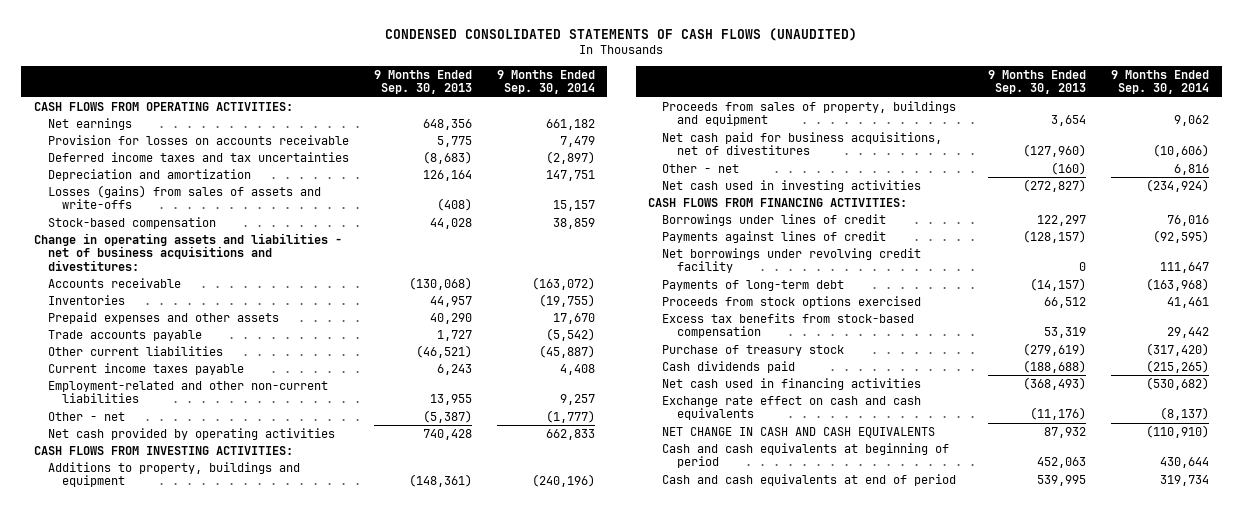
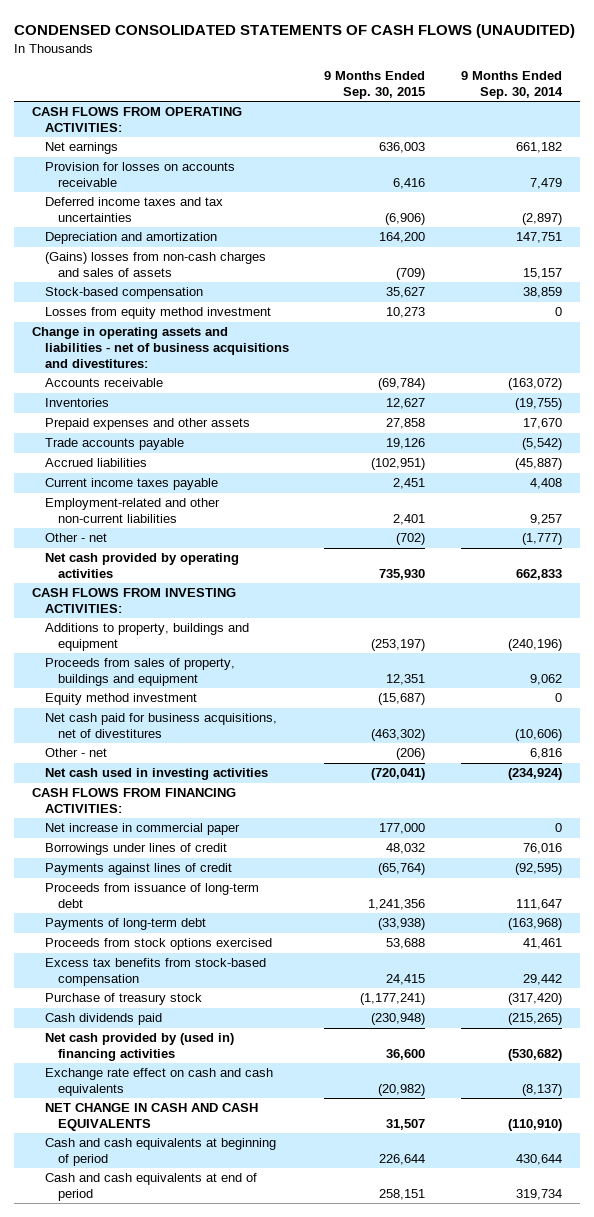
[373,69,472,95] 9 Months Ended Sep. 30, 2013 -> none
none -> [324,71,426,99] 9 Months Ended Sep. 30, 2015
[47,184,321,210] Losses (gains) from sales of assets and write-offs -> [44,252,266,278] (Gains) losses from non-cash charges and sales of assets
none -> [44,307,271,320] Losses from equity method investment
[47,345,223,356] Other current liabilities -> [44,458,147,468] Accrued liabilities
none -> [44,693,197,706] Equity method investment
none -> [44,823,240,836] Net increase in commercial paper
[662,247,922,274] Net borrowings under revolving credit facility -> [44,883,259,909] Proceeds from issuance of long-term debt
[662,377,922,390] Net cash used in financing activities -> [44,1033,234,1062] Net cash provided by (used in) financing activities

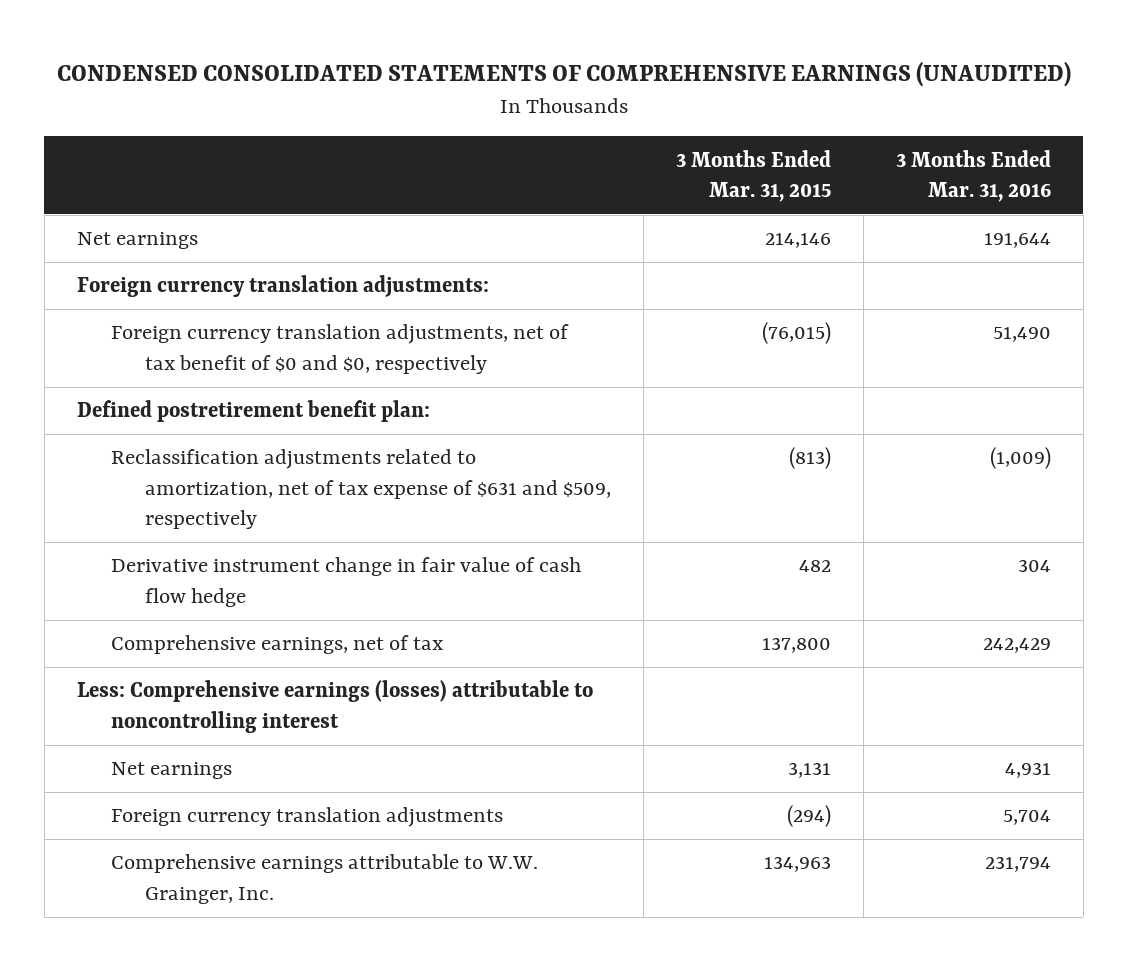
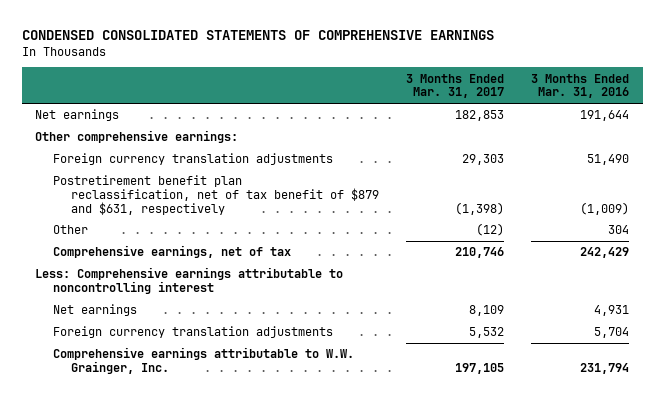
[56,60,1071,87] CONDENSED CONSOLIDATED STATEMENTS OF COMPREHENSIVE EARNINGS (UNAUDITED) -> [21,29,494,40] CONDENSED CONSOLIDATED STATEMENTS OF COMPREHENSIVE EARNINGS
[676,149,832,202] 3 Months Ended Mar. 31, 2015 -> none
none -> [406,73,505,99] 3 Months Ended Mar. 31, 2017
[76,275,489,298] Foreign currency translation adjustments: -> none
[76,400,430,423] Defined postretirement benefit plan: -> none
none -> [35,130,239,144] Other comprehensive earnings:
[111,324,570,374] Foreign currency translation adjustments, net of tax benefit of $0 and $0, respectively -> [53,153,334,166] Foreign currency translation adjustments
[111,449,612,529] Reclassification adjustments related to amortization, net of tax expense of $631 and $509, respectively -> [53,175,380,215] Postretirement benefit plan reclassification, net of tax benefit of $879 and $631, respectively
[111,557,582,607] Derivative instrument change in fair value of cash flow hedge -> [53,225,89,235] Other
[76,680,593,733] Less: Comprehensive earnings (losses) attributable to noncontrolling interest -> [35,267,344,294] Less: Comprehensive earnings attributable to noncontrolling interest

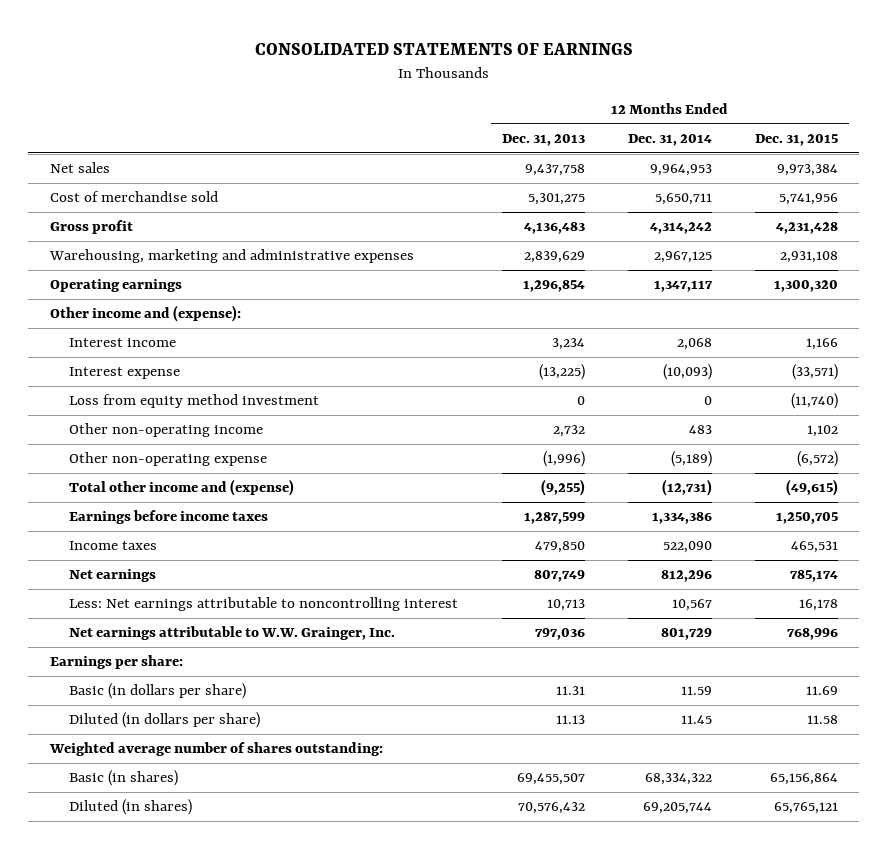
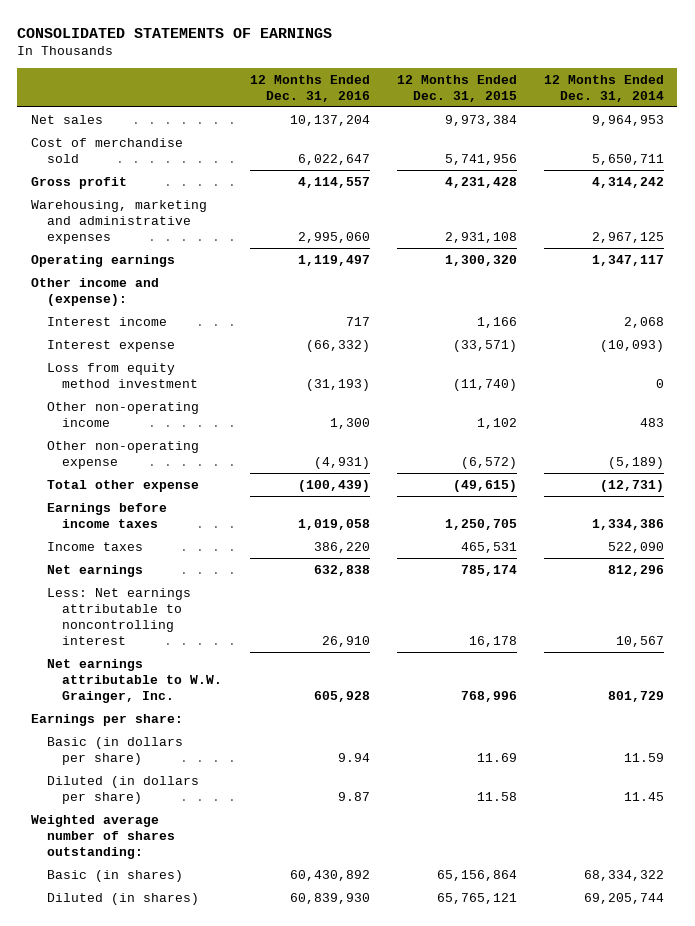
[501,133,585,146] Dec. 31, 2013 -> none
none -> [249,74,370,102] 12 Months Ended Dec. 31, 2016
[69,479,295,497] Total other income and (expense) -> [46,479,199,492] Total other expense

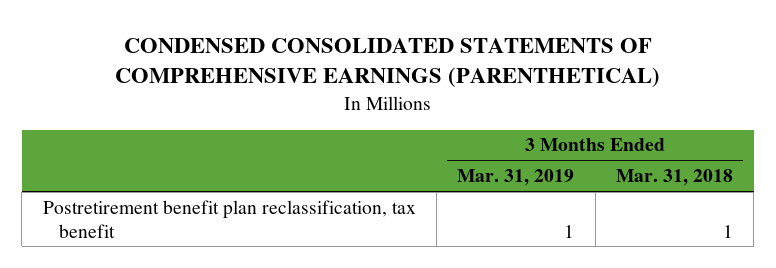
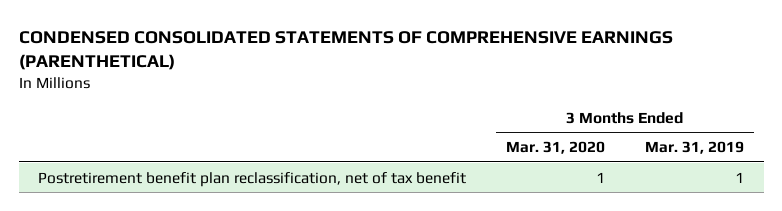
[615,169,733,187] Mar. 31, 2018 -> none
none -> [506,141,606,155] Mar. 31, 2020
[42,199,416,238] Postretirement benefit plan reclassification, tax benefit -> [38,171,467,187] Postretirement benefit plan reclassification, net of tax benefit

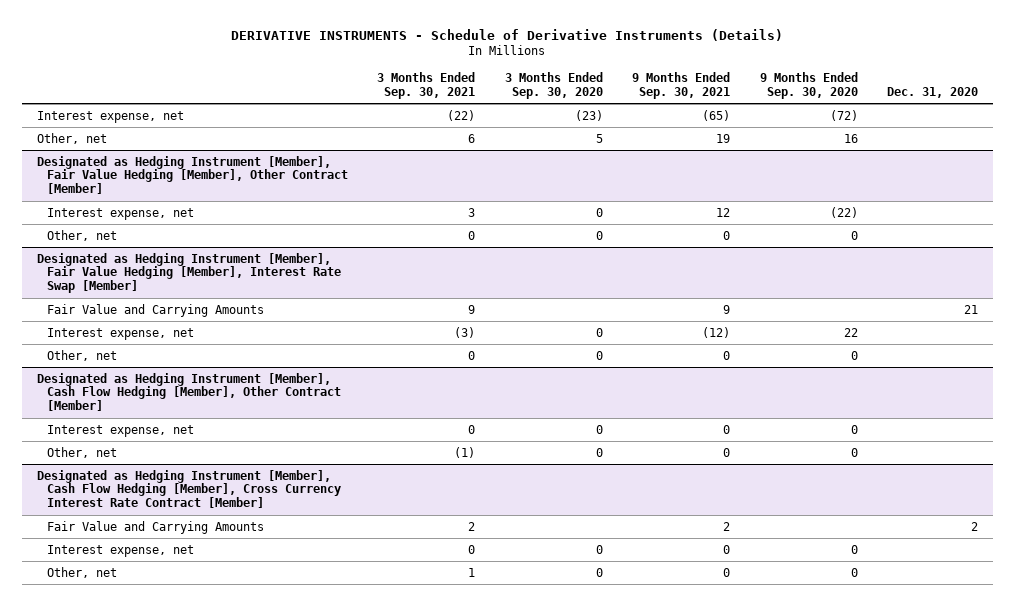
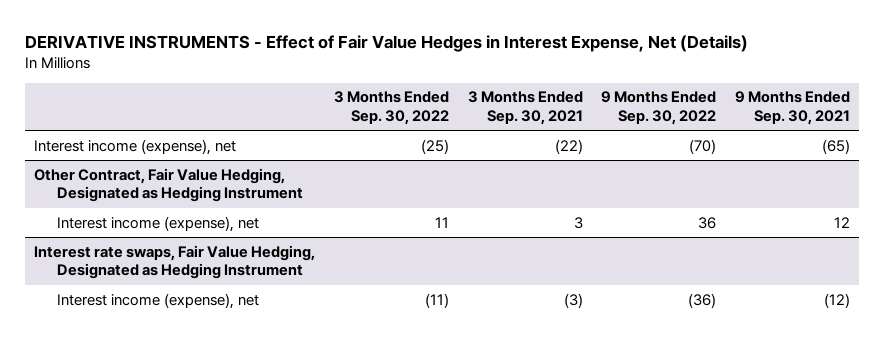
[231,28,784,41] DERIVATIVE INSTRUMENTS - Schedule of Derivative Instruments (Details) -> [25,35,749,53] DERIVATIVE INSTRUMENTS - Effect of Fair Value Hedges in Interest Expense, Net (Details)
[504,72,603,99] 3 Months Ended Sep. 30, 2020 -> none
[759,72,858,99] 9 Months Ended Sep. 30, 2020 -> none
[887,86,979,98] Dec. 31, 2020 -> none
none -> [334,91,450,126] 3 Months Ended Sep. 30, 2022
none -> [601,91,717,126] 9 Months Ended Sep. 30, 2022
[36,132,107,144] Other, net -> none
[46,229,117,241] Other, net -> none
[46,303,264,317] Fair Value and Carrying Amounts -> none
[46,349,117,361] Other, net -> none
[36,372,341,412] Designated as Hedging Instrument [Member], Cash Flow Hedging [Member], Other Contract [Member] -> none
[46,424,194,437] Interest expense, net -> none
[46,446,117,458] Other, net -> none
[36,469,341,509] Designated as Hedging Instrument [Member], Cash Flow Hedging [Member], Cross Currency Interest Rate Contract [Member] -> none
[46,520,264,534] Fair Value and Carrying Amounts -> none
[46,544,194,557] Interest expense, net -> none
[46,566,117,578] Other, net -> none
[36,110,184,123] Interest expense, net -> [34,138,237,155] Interest income (expense), net
[36,155,348,195] Designated as Hedging Instrument [Member], Fair Value Hedging [Member], Other Contract [Member] -> [34,167,303,203] Other Contract, Fair Value Hedging, Designated as Hedging Instrument
[46,207,194,220] Interest expense, net -> [56,215,259,232] Interest income (expense), net
[36,252,341,294] Designated as Hedging Instrument [Member], Fair Value Hedging [Member], Interest Rate Swap [Member] -> [34,244,316,280] Interest rate swaps, Fair Value Hedging, Designated as Hedging Instrument
[46,327,194,340] Interest expense, net -> [56,292,259,309] Interest income (expense), net

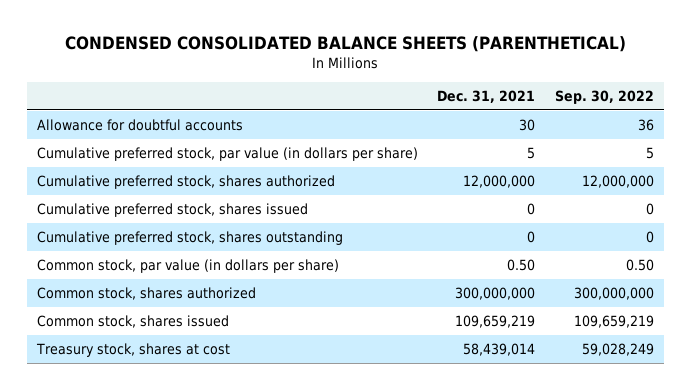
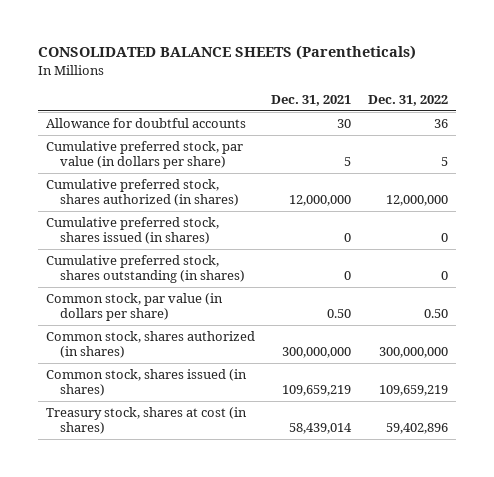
[65,35,627,52] CONDENSED CONSOLIDATED BALANCE SHEETS (PARENTHETICAL) -> [37,45,416,61] CONSOLIDATED BALANCE SHEETS (Parentheticals)
[554,90,654,105] Sep. 30, 2022 -> none
none -> [367,94,448,106] Dec. 31, 2022
[36,175,335,190] Cumulative preferred stock, shares authorized -> [45,179,240,206] Cumulative preferred stock, shares authorized (in shares)
[36,203,308,218] Cumulative preferred stock, shares issued -> [45,217,219,244] Cumulative preferred stock, shares issued (in shares)
[36,231,343,246] Cumulative preferred stock, shares outstanding -> [45,255,246,283] Cumulative preferred stock, shares outstanding (in shares)
[36,287,256,301] Common stock, shares authorized -> [45,331,255,358] Common stock, shares authorized (in shares)
[36,315,229,329] Common stock, shares issued -> [45,369,247,396] Common stock, shares issued (in shares)
[35,343,230,358] Treasury stock, shares at cost -> [45,407,247,434] Treasury stock, shares at cost (in shares)

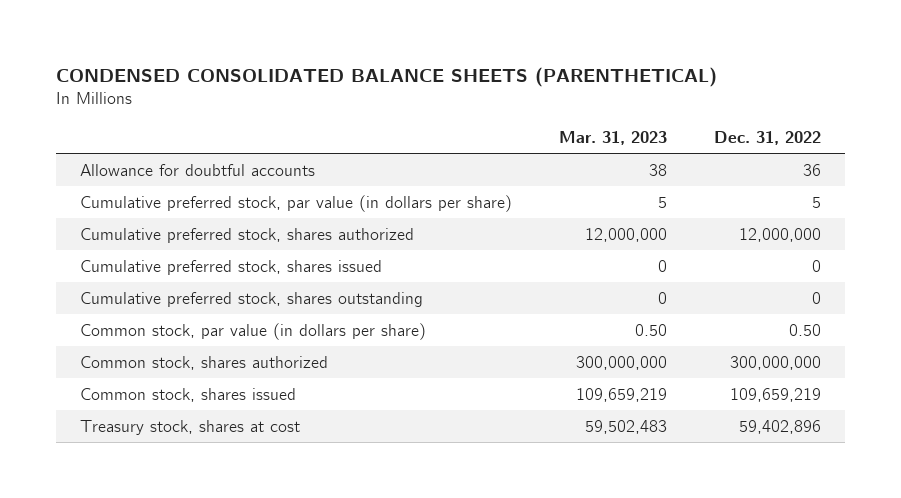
[37,45,416,61] CONSOLIDATED BALANCE SHEETS (Parentheticals) -> [55,66,717,87] CONDENSED CONSOLIDATED BALANCE SHEETS (PARENTHETICAL)
[271,94,352,106] Dec. 31, 2021 -> none
none -> [558,130,667,145] Mar. 31, 2023
[45,179,240,206] Cumulative preferred stock, shares authorized (in shares) -> [79,227,414,243] Cumulative preferred stock, shares authorized
[45,217,219,244] Cumulative preferred stock, shares issued (in shares) -> [79,259,382,275] Cumulative preferred stock, shares issued
[45,255,246,283] Cumulative preferred stock, shares outstanding (in shares) -> [79,291,423,307] Cumulative preferred stock, shares outstanding
[45,331,255,358] Common stock, shares authorized (in shares) -> [79,355,328,370] Common stock, shares authorized
[45,369,247,396] Common stock, shares issued (in shares) -> [79,387,296,402] Common stock, shares issued
[45,407,247,434] Treasury stock, shares at cost (in shares) -> [79,419,300,435] Treasury stock, shares at cost

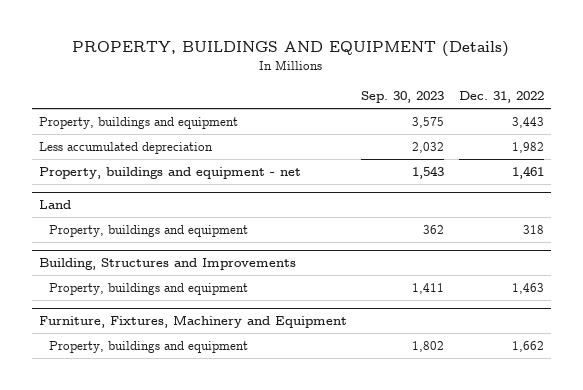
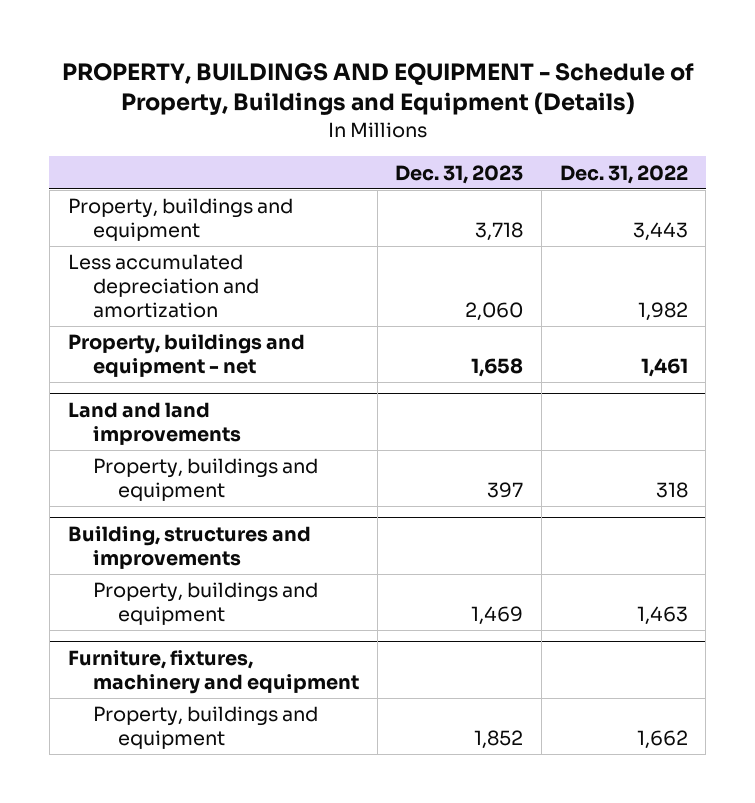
[72,41,510,58] PROPERTY, BUILDINGS AND EQUIPMENT (Details) -> [61,62,694,116] PROPERTY, BUILDINGS AND EQUIPMENT - Schedule of Property, Buildings and Equipment (Details)
[361,91,445,104] Sep. 30, 2023 -> none
none -> [395,164,524,184] Dec. 31, 2023
[39,142,214,155] Less accumulated depreciation -> [67,254,259,318] Less accumulated depreciation and amortization
[39,200,72,210] Land -> [67,402,241,445] Land and land improvements
[39,258,297,271] Building, Structures and Improvements -> [67,526,311,569] Building, structures and improvements
[39,315,348,329] Furniture, Fixtures, Machinery and Equipment -> [67,650,359,694] Furniture, fixtures, machinery and equipment

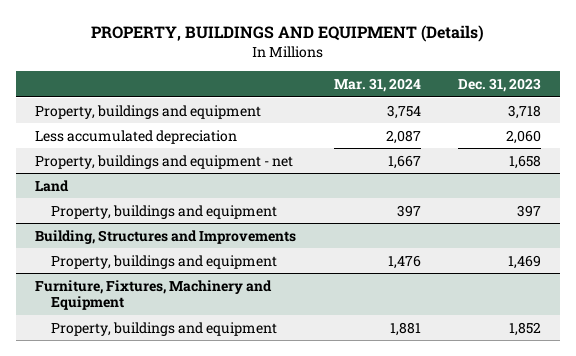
[61,62,694,116] PROPERTY, BUILDINGS AND EQUIPMENT - Schedule of Property, Buildings and Equipment (Details) -> [91,25,485,43] PROPERTY, BUILDINGS AND EQUIPMENT (Details)
[559,164,688,184] Dec. 31, 2022 -> none
none -> [333,78,421,93] Mar. 31, 2024
[67,254,259,318] Less accumulated depreciation and amortization -> [35,129,238,144] Less accumulated depreciation
[67,402,241,445] Land and land improvements -> [35,179,70,192] Land
[67,526,311,569] Building, structures and improvements -> [35,229,297,244] Building, Structures and Improvements
[67,650,359,694] Furniture, fixtures, machinery and equipment -> [35,279,273,311] Furniture, Fixtures, Machinery and Equipment

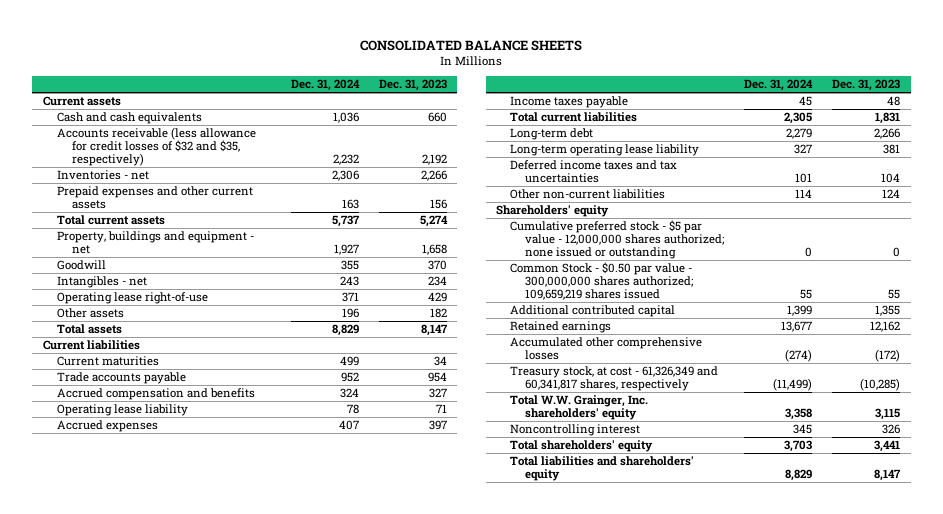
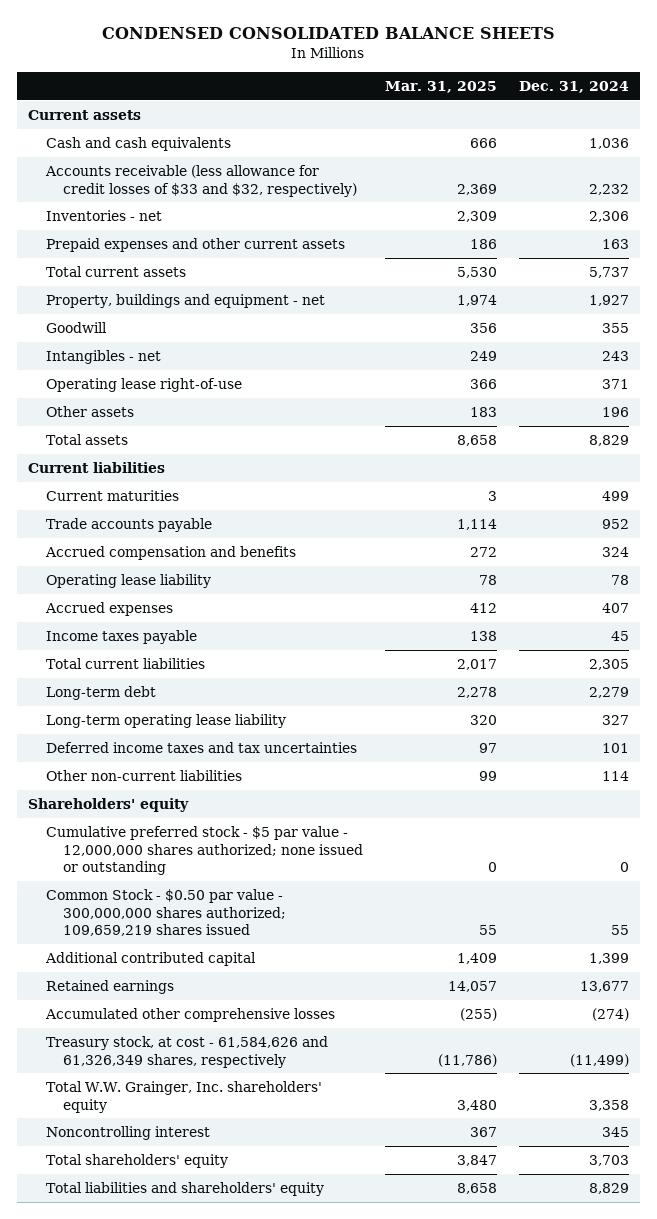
[360,39,583,51] CONSOLIDATED BALANCE SHEETS -> [102,26,556,39] CONDENSED CONSOLIDATED BALANCE SHEETS
[379,79,448,92] Dec. 31, 2023 -> none
none -> [385,80,498,93] Mar. 31, 2025
[57,127,257,167] Accounts receivable (less allowance for credit losses of $32 and $35, respectively) -> [44,165,358,197] Accounts receivable (less allowance for credit losses of $33 and $32, respectively)
[510,366,719,392] Treasury stock, at cost - 61,326,349 and 60,341,817 shares, respectively -> [45,1036,328,1068] Treasury stock, at cost - 61,584,626 and 61,326,349 shares, respectively

